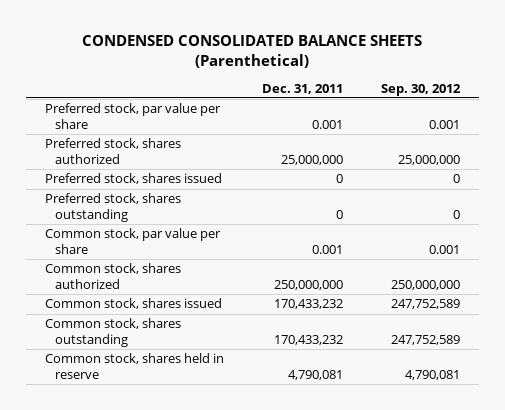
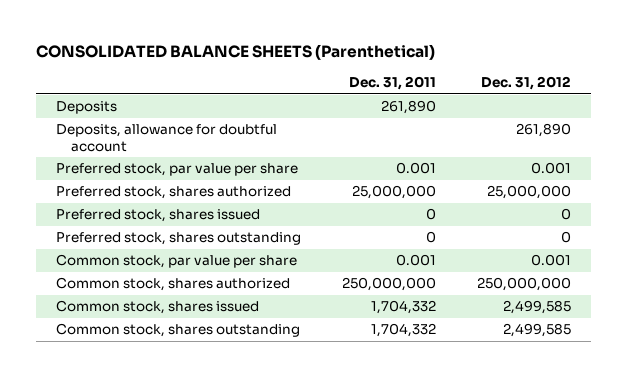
[82,34,423,68] CONDENSED CONSOLIDATED BALANCE SHEETS (Parenthetical) -> [36,44,436,61] CONSOLIDATED BALANCE SHEETS (Parenthetical)
[380,83,461,96] Sep. 30, 2012 -> none
none -> [480,76,571,91] Dec. 31, 2012
none -> [56,101,118,115] Deposits
none -> [56,124,278,152] Deposits, allowance for doubtful account
[45,353,225,379] Common stock, shares held in reserve -> none
[273,299,343,310] 170,433,232 -> [371,300,437,315] 1,704,332
[273,334,343,345] 170,433,232 -> [371,323,437,338] 1,704,332

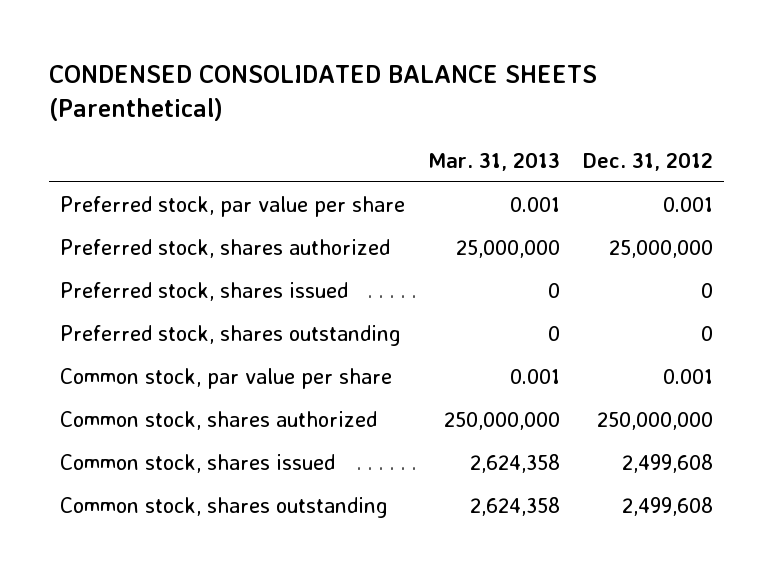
[36,44,436,61] CONSOLIDATED BALANCE SHEETS (Parenthetical) -> [48,64,597,121] CONDENSED CONSOLIDATED BALANCE SHEETS (Parenthetical)
[349,76,437,91] Dec. 31, 2011 -> none
none -> [427,151,560,171] Mar. 31, 2013
[56,101,118,115] Deposits -> none
[56,124,278,152] Deposits, allowance for doubtful account -> none
[502,300,571,315] 2,499,585 -> [621,454,713,474] 2,499,608
[502,323,571,338] 2,499,585 -> [621,497,713,517] 2,499,608

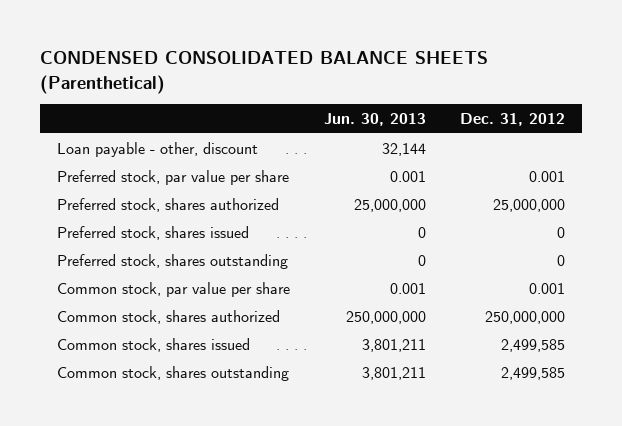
[427,151,560,171] Mar. 31, 2013 -> none
none -> [323,113,426,127] Jun. 30, 2013
none -> [56,141,258,157] Loan payable - other, discount
[621,454,713,474] 2,499,608 -> [501,338,566,352] 2,499,585
[621,497,713,517] 2,499,608 -> [501,366,566,380] 2,499,585

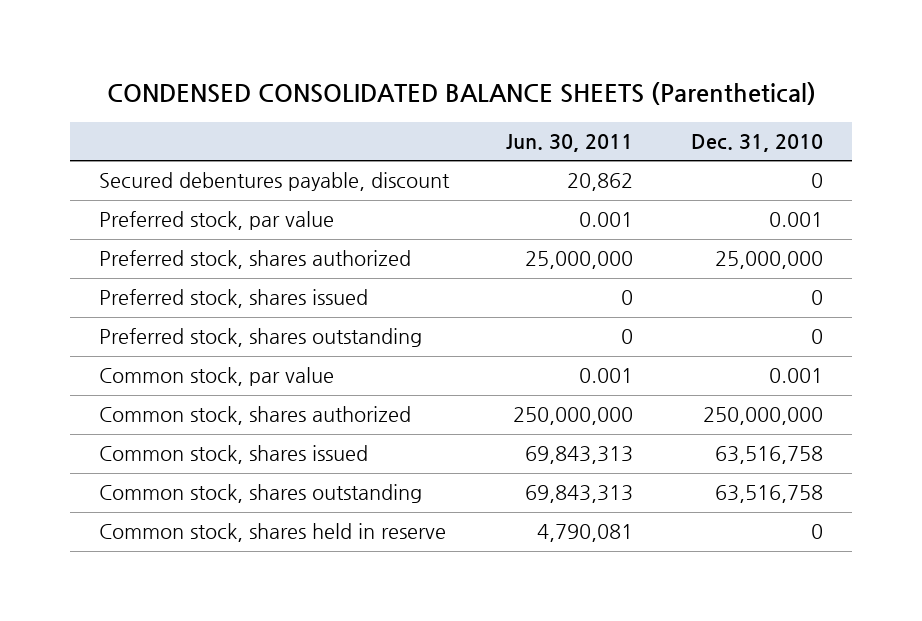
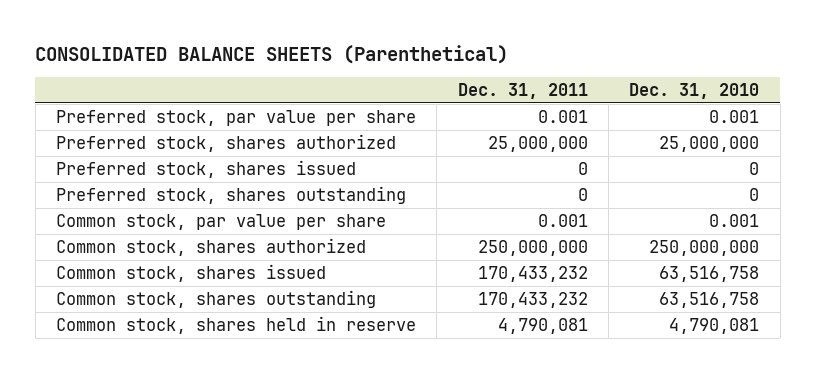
[106,82,816,106] CONDENSED CONSOLIDATED BALANCE SHEETS (Parenthetical) -> [35,44,509,64] CONSOLIDATED BALANCE SHEETS (Parenthetical)
[506,133,634,152] Jun. 30, 2011 -> none
none -> [457,82,588,99] Dec. 31, 2011
[98,172,450,192] Secured debentures payable, discount -> none
[98,211,334,231] Preferred stock, par value -> [55,109,416,126] Preferred stock, par value per share
[98,367,334,387] Common stock, par value -> [55,213,386,230] Common stock, par value per share
[811,524,824,540] 0 -> [669,317,760,334] 4,790,081

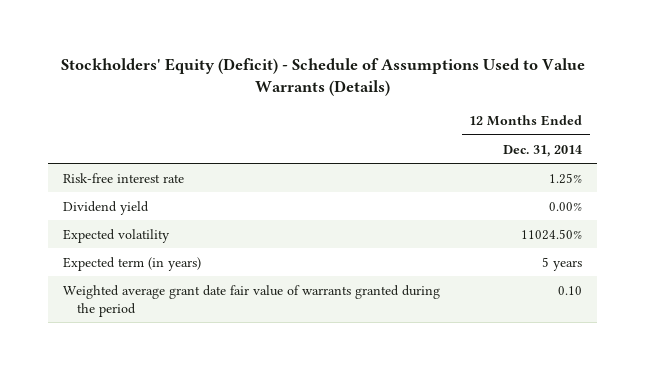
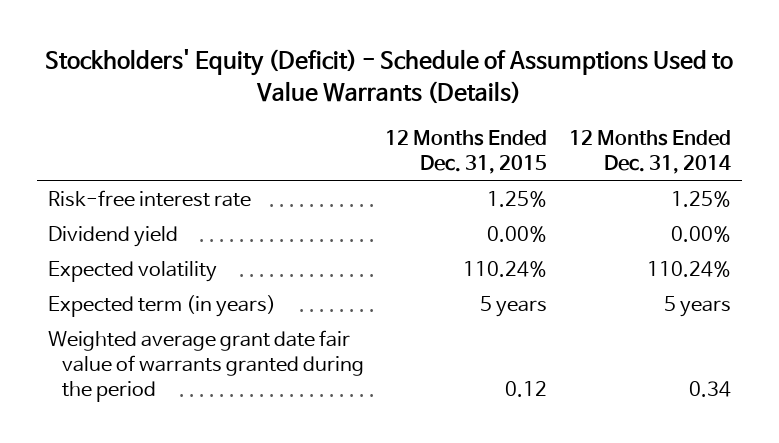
none -> [385,129,548,174] 12 Months Ended Dec. 31, 2015
[521,228,583,240] 11024.50% -> [646,260,731,277] 110.24%
[558,285,583,295] 0.10 -> [688,380,731,397] 0.34

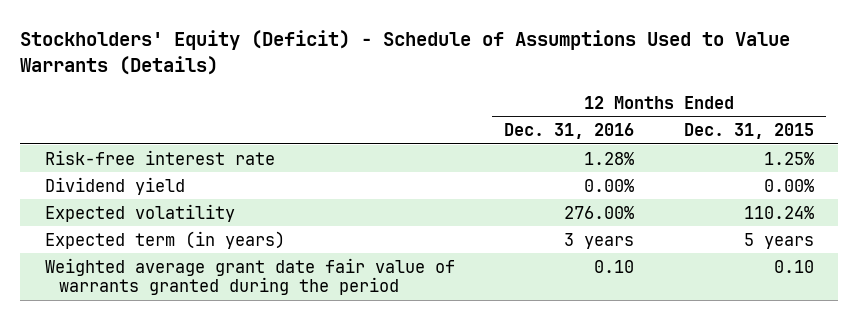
[568,129,731,174] 12 Months Ended Dec. 31, 2014 -> none
none -> [504,122,635,139] Dec. 31, 2016
[505,380,548,397] 0.12 -> [773,259,814,273] 0.10

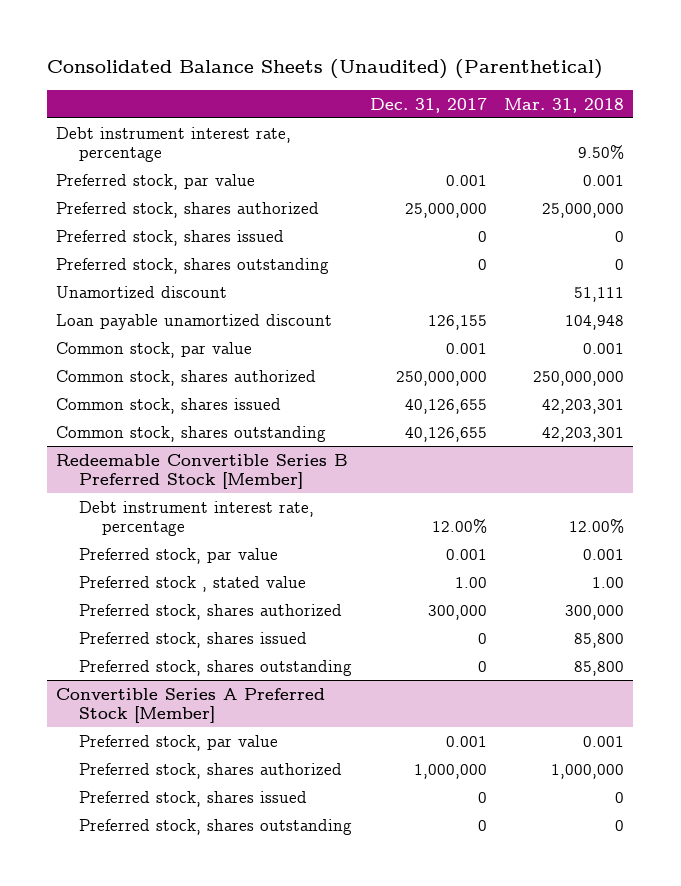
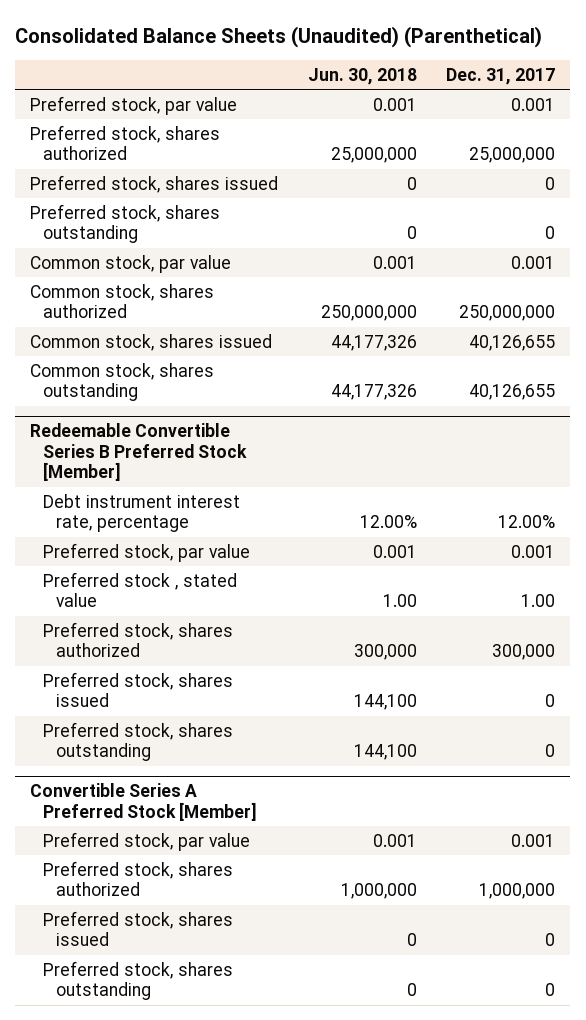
[504,97,625,113] Mar. 31, 2018 -> none
none -> [307,67,417,85] Jun. 30, 2018
[56,126,292,163] Debt instrument interest rate, percentage -> none
[56,285,228,298] Unamortized discount -> none
[56,313,333,330] Loan payable unamortized discount -> none

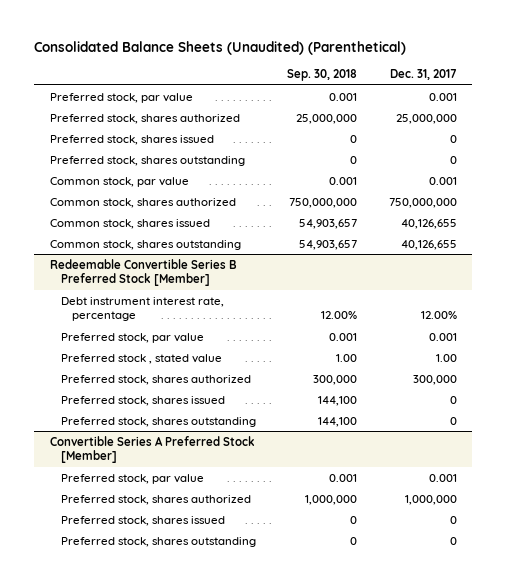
[307,67,417,85] Jun. 30, 2018 -> none
none -> [287,69,358,82] Sep. 30, 2018
[459,305,556,322] 250,000,000 -> [388,197,457,208] 750,000,000

